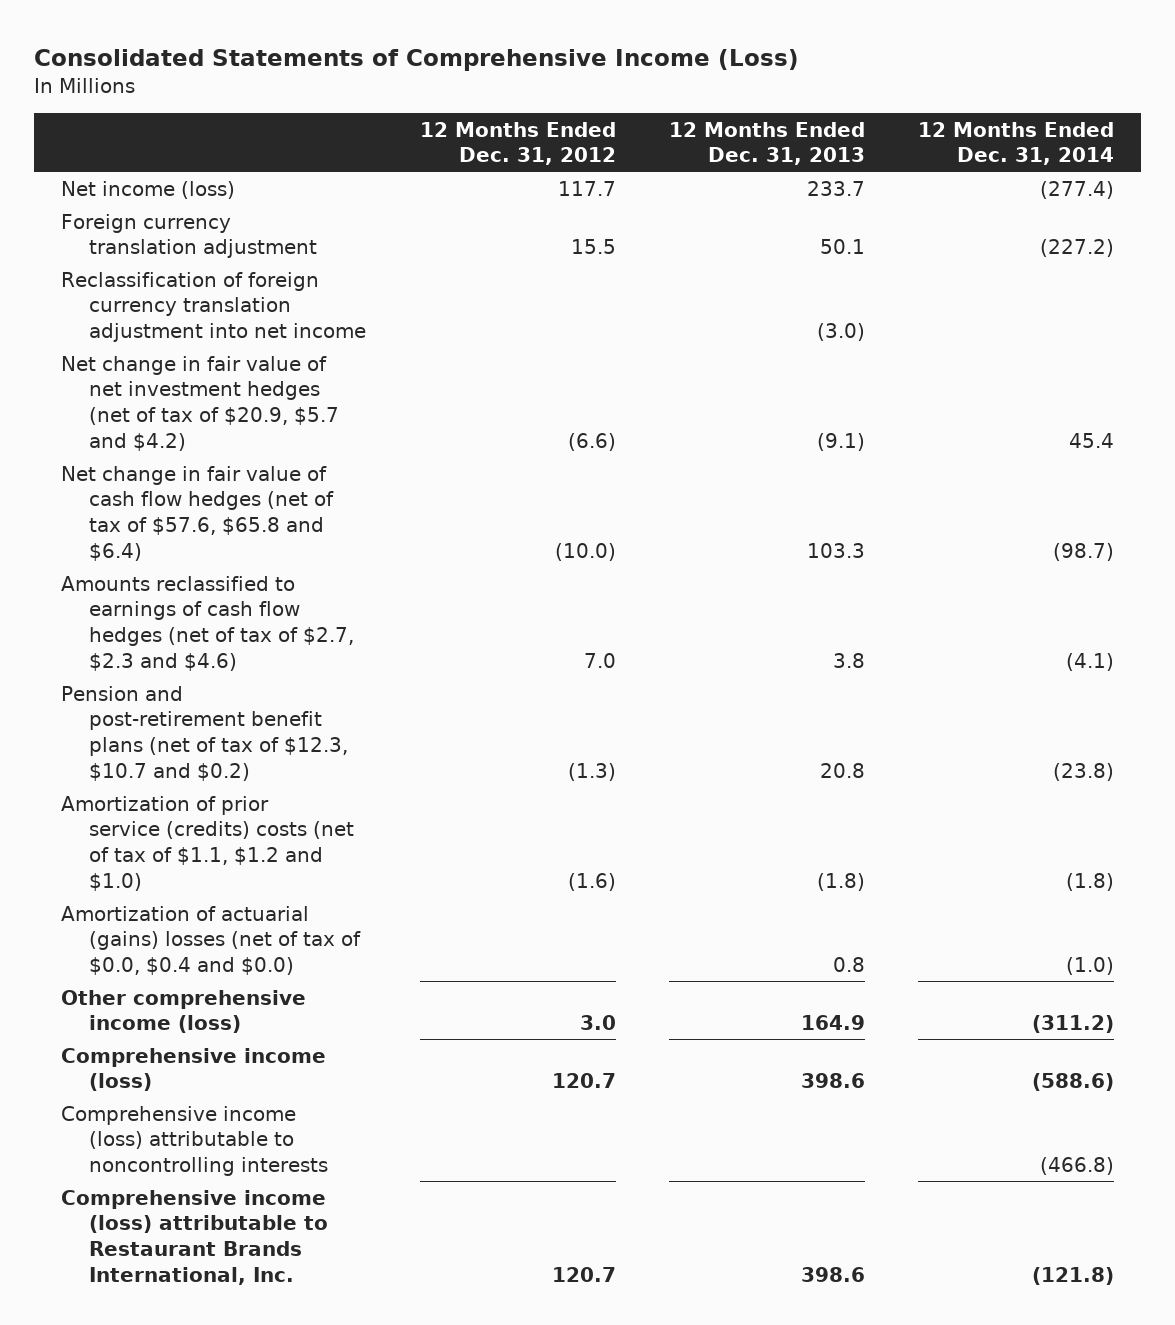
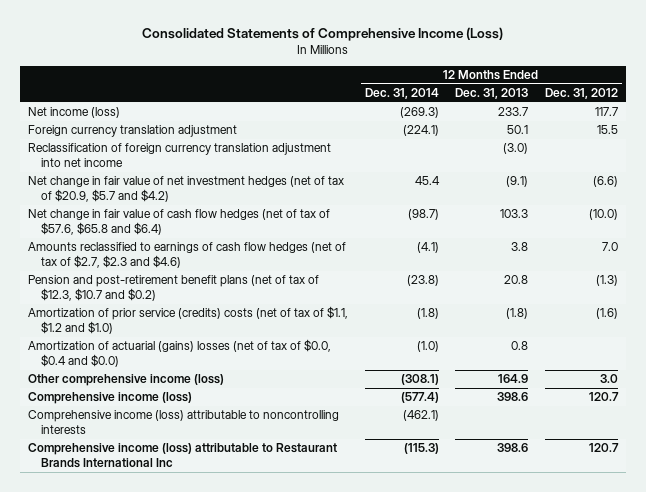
[1040,180,1115,199] (277.4) -> [399,107,439,119] (269.3)
[1040,239,1115,258] (227.2) -> [402,125,439,137] (224.1)
[1032,1015,1115,1034] (311.2) -> [400,374,439,386] (308.1)
[1032,1073,1115,1092] (588.6) -> [400,392,439,404] (577.4)
[1040,1157,1115,1176] (466.8) -> [402,410,439,422] (462.1)
[60,1189,329,1285] Comprehensive income (loss) attributable to Restaurant Brands International, Inc. -> [28,443,338,469] Comprehensive income (loss) attributable to Restaurant Brands International Inc
[1032,1266,1115,1285] (121.8) -> [403,443,439,455] (115.3)

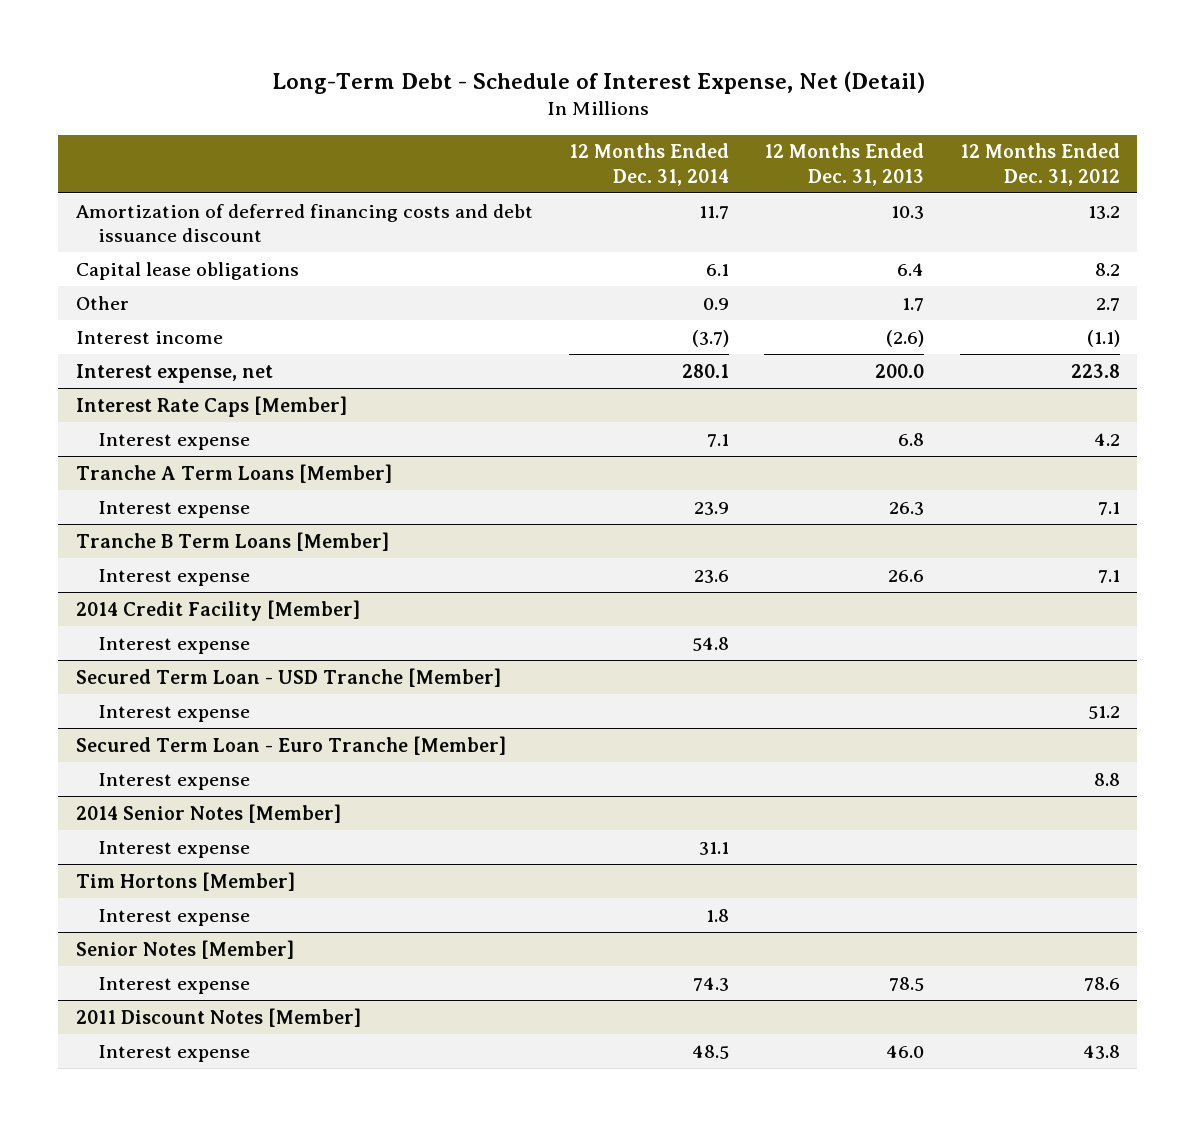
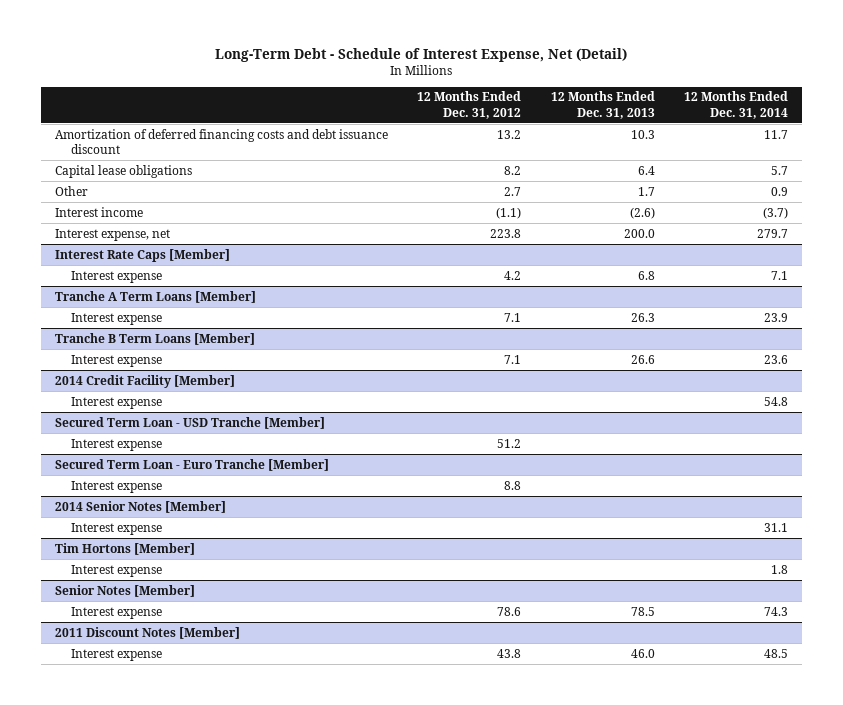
[705,263,729,276] 6.1 -> [770,165,788,175] 5.7
[681,363,729,378] 280.1 -> [756,228,788,238] 279.7

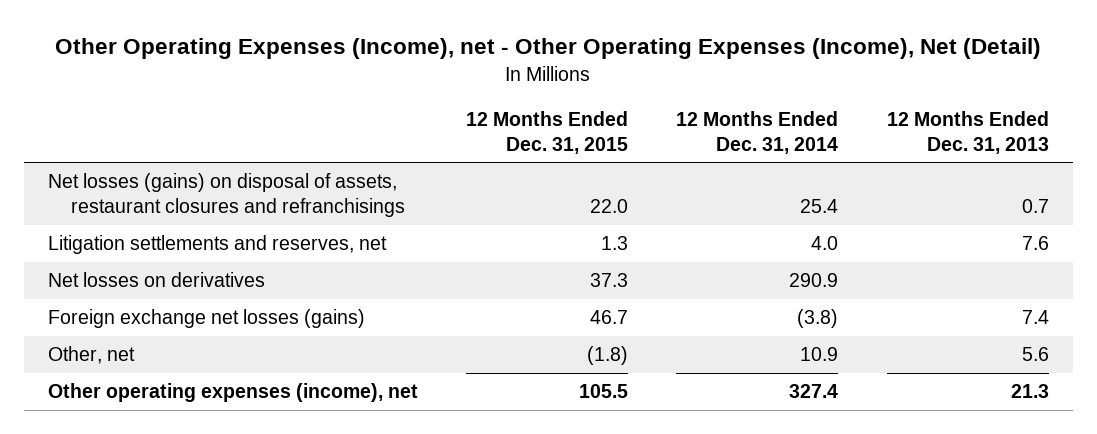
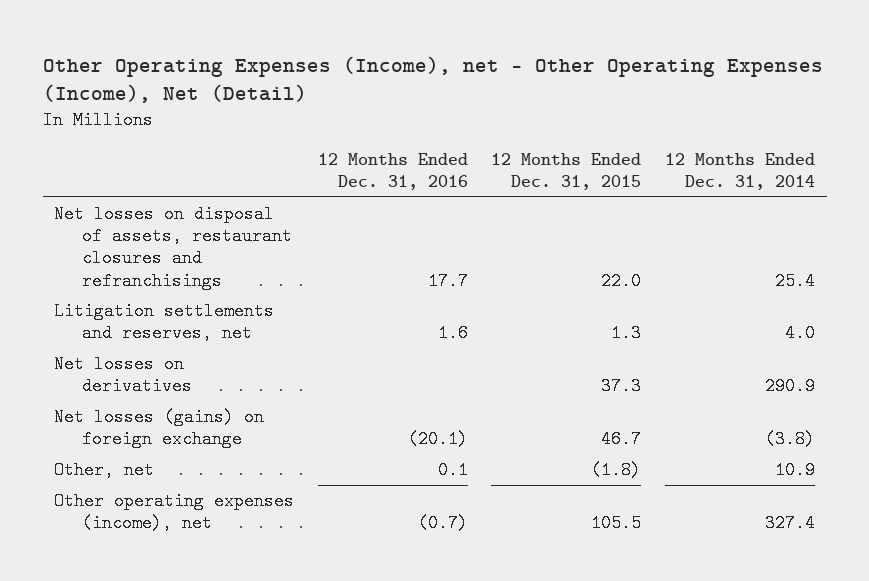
[886,110,1049,154] 12 Months Ended Dec. 31, 2013 -> none
none -> [317,152,468,191] 12 Months Ended Dec. 31, 2016
[48,173,405,218] Net losses (gains) on disposal of assets, restaurant closures and refranchisings -> [54,205,293,290] Net losses on disposal of assets, restaurant closures and refranchisings
[48,309,366,329] Foreign exchange net losses (gains) -> [54,408,265,449] Net losses (gains) on foreign exchange

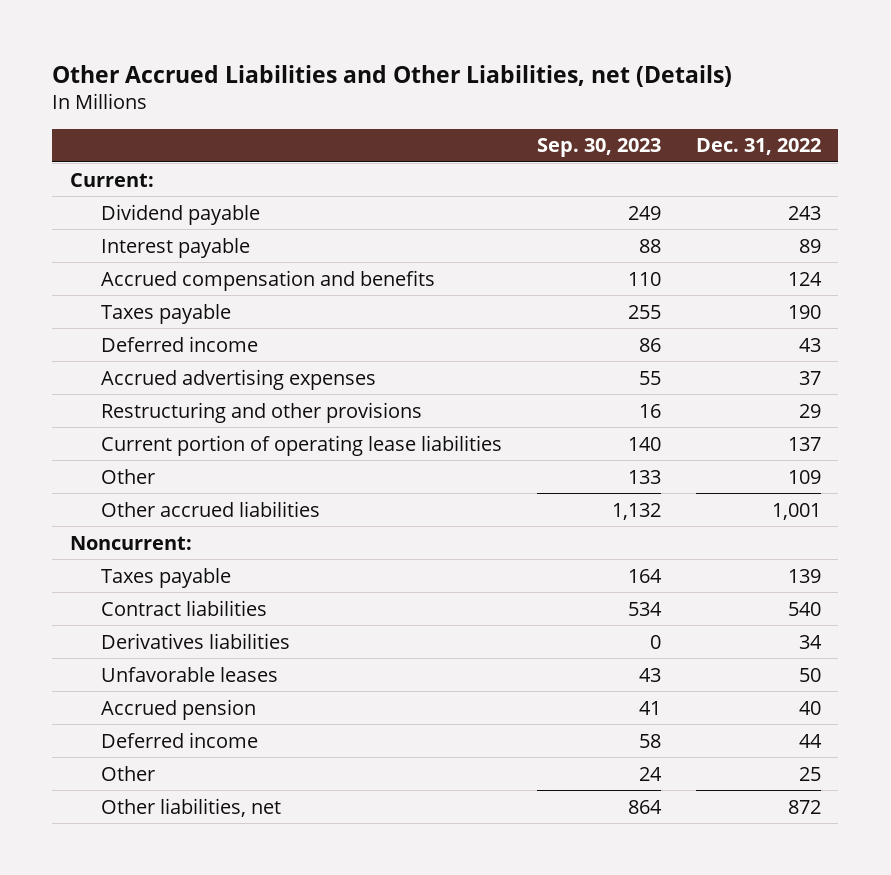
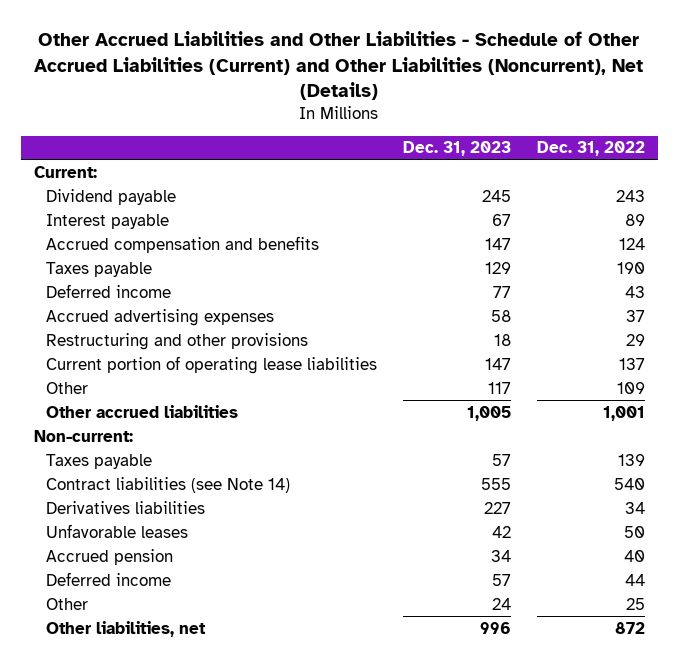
[52,64,733,87] Other Accrued Liabilities and Other Liabilities, net (Details) -> [34,31,644,101] Other Accrued Liabilities and Other Liabilities - Schedule of Other Accrued Liabilities (Current) and Other Liabilities (Noncurrent), Net (Details)
[536,138,661,158] Sep. 30, 2023 -> none
none -> [403,141,512,157] Dec. 31, 2023
[69,535,192,550] Noncurrent: -> [33,429,133,442] Non-current:
[100,599,267,616] Contract liabilities -> [46,476,291,493] Contract liabilities (see Note 14)

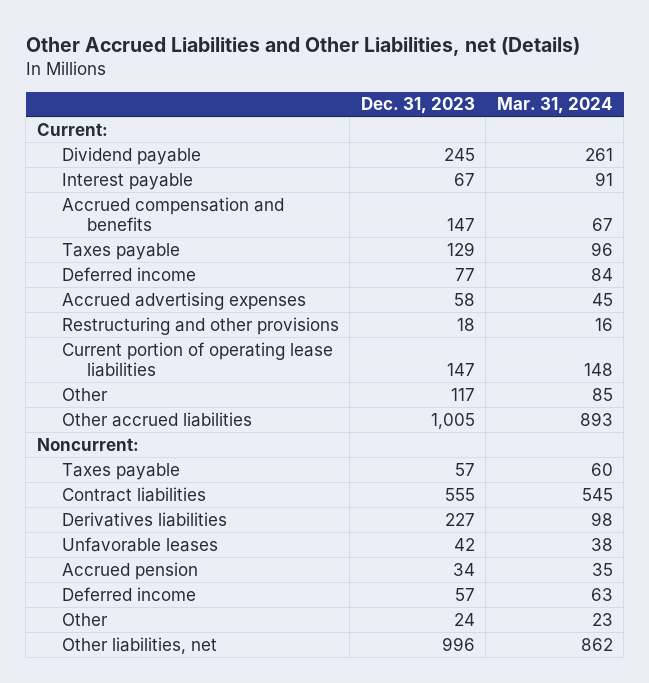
[34,31,644,101] Other Accrued Liabilities and Other Liabilities - Schedule of Other Accrued Liabilities (Current) and Other Liabilities (Noncurrent), Net (Details) -> [25,36,580,56] Other Accrued Liabilities and Other Liabilities, net (Details)
[537,141,646,157] Dec. 31, 2022 -> none
none -> [496,97,613,115] Mar. 31, 2024
[33,429,133,442] Non-current: -> [36,437,139,451] Noncurrent:
[46,476,291,493] Contract liabilities (see Note 14) -> [61,486,206,502] Contract liabilities

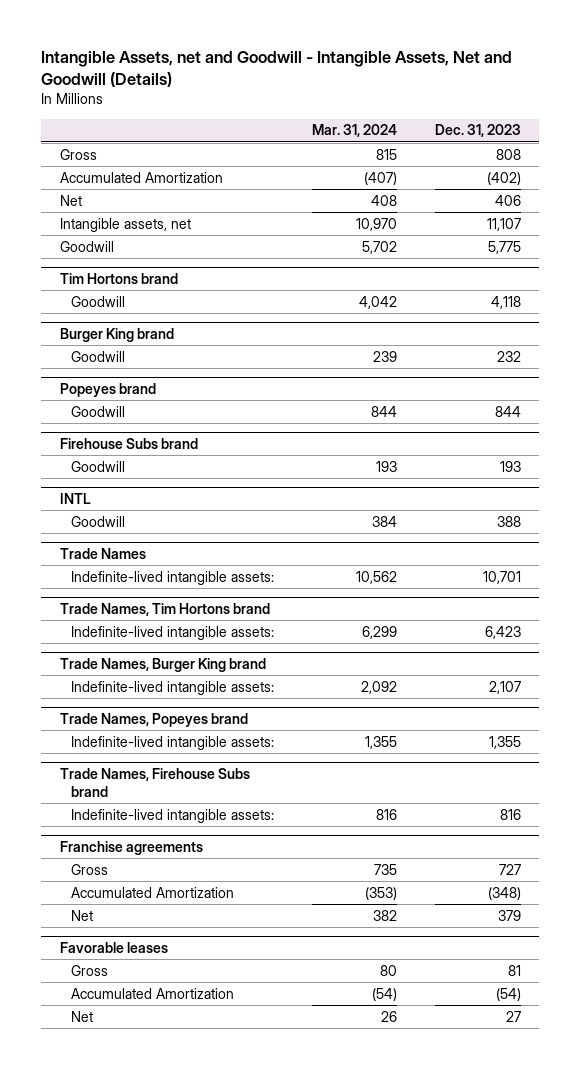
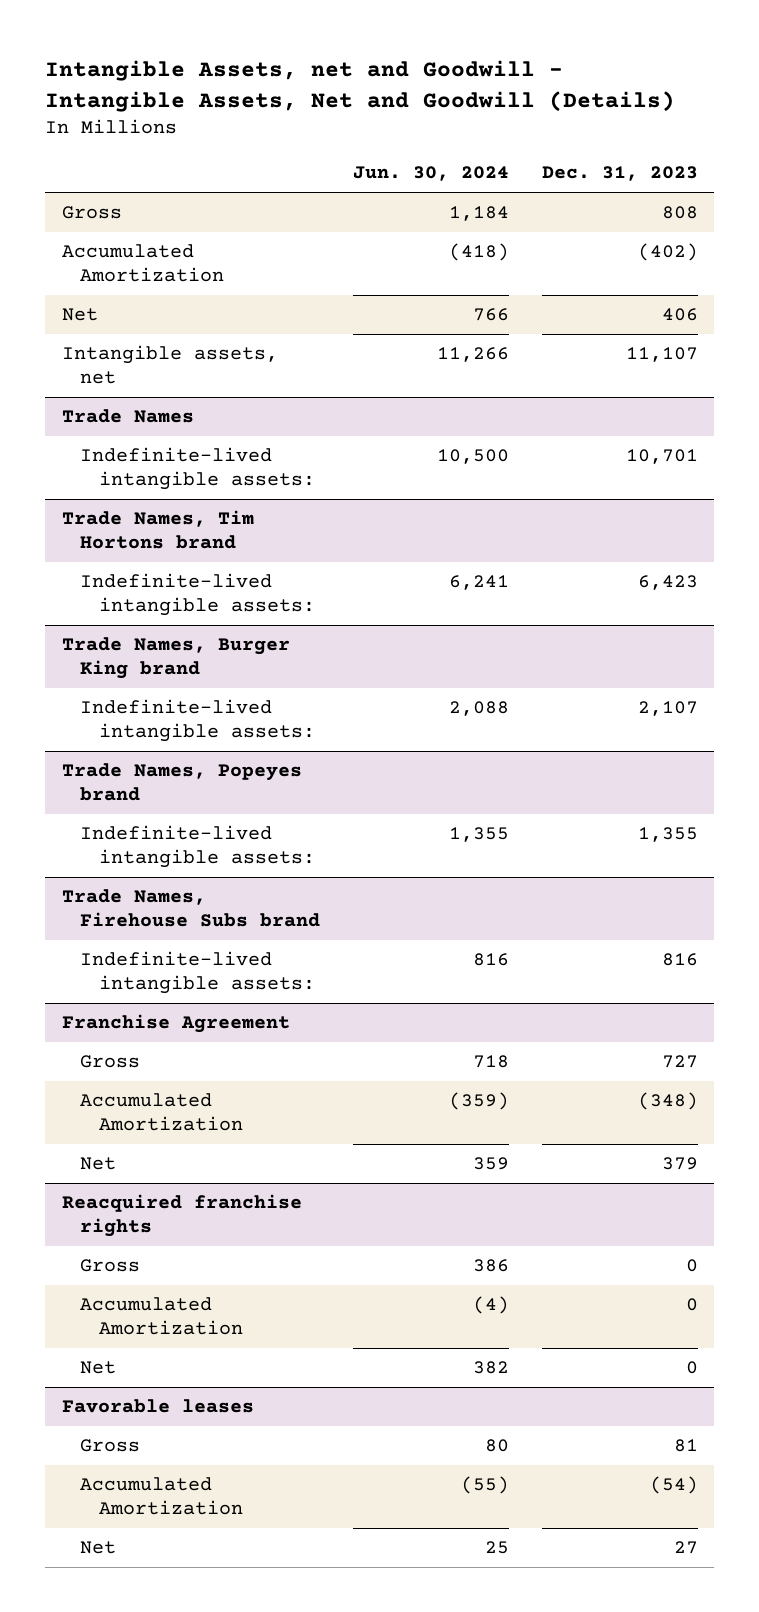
[311,124,397,138] Mar. 31, 2024 -> none
none -> [353,166,510,182] Jun. 30, 2024
[60,240,115,252] Goodwill -> none
[60,272,179,284] Tim Hortons brand -> none
[71,295,126,307] Goodwill -> none
[60,327,175,342] Burger King brand -> none
[71,350,126,362] Goodwill -> none
[60,382,157,397] Popeyes brand -> none
[71,405,126,417] Goodwill -> none
[60,437,199,449] Firehouse Subs brand -> none
[71,460,126,472] Goodwill -> none
[60,492,92,504] INTL -> none
[71,515,126,527] Goodwill -> none
[60,840,204,855] Franchise agreements -> [61,1014,290,1034] Franchise Agreement
none -> [61,1194,302,1238] Reacquired franchise rights
none -> [80,1259,141,1273] Gross
none -> [80,1297,243,1336] Accumulated Amortization
none -> [80,1361,117,1375] Net

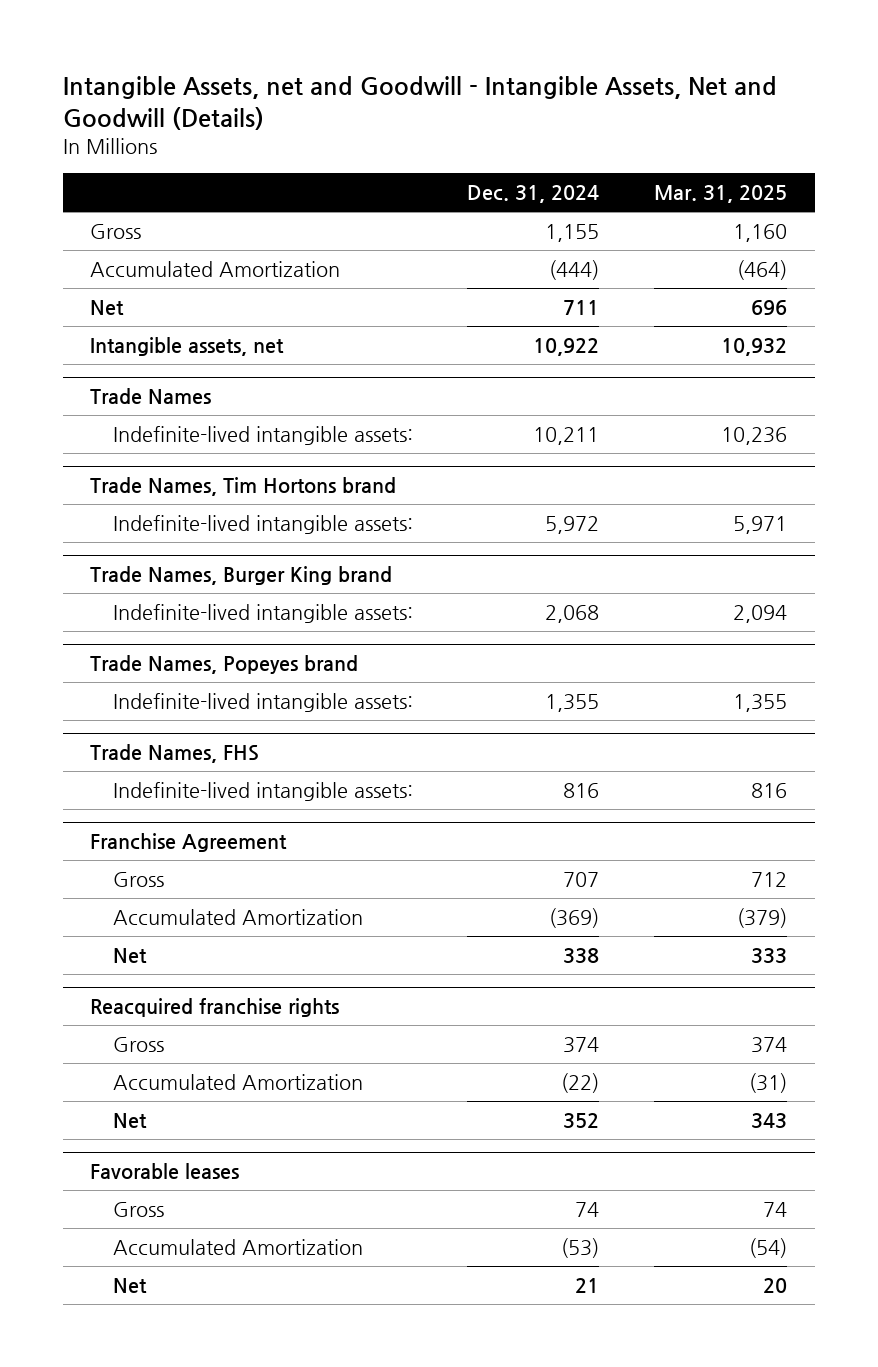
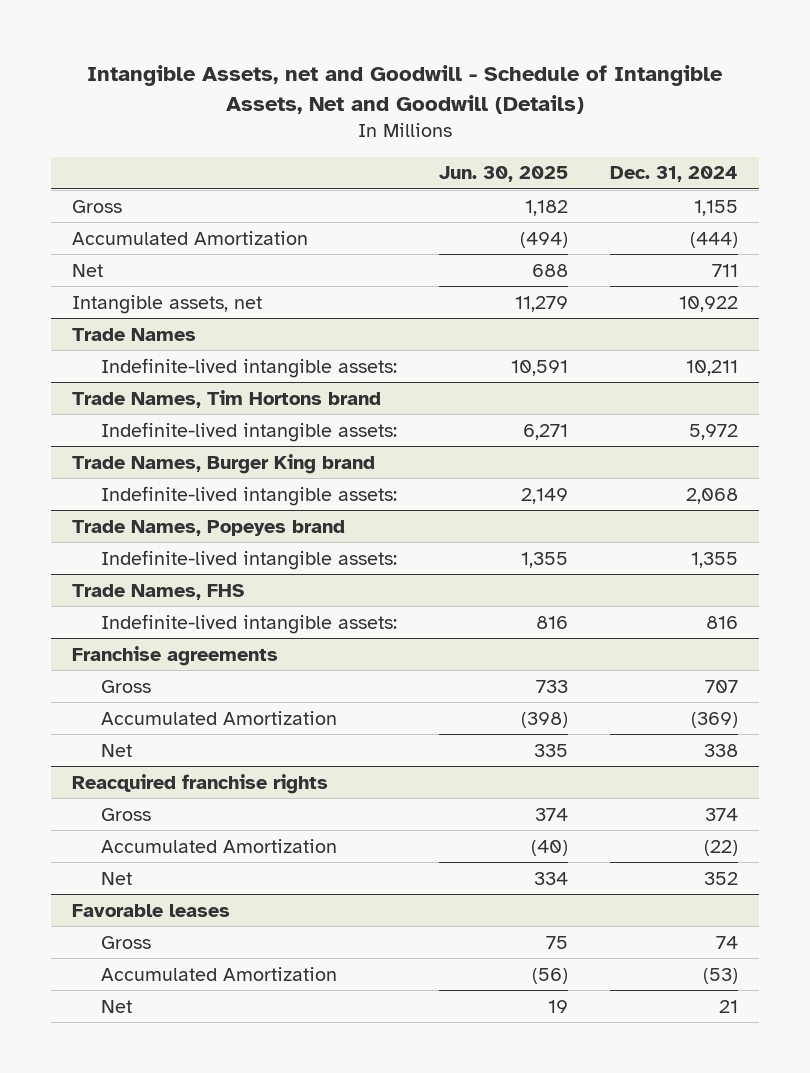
[62,76,777,130] Intangible Assets, net and Goodwill - Intangible Assets, Net and Goodwill (Details) -> [86,65,723,115] Intangible Assets, net and Goodwill - Schedule of Intangible Assets, Net and Goodwill (Details)
[654,185,788,204] Mar. 31, 2025 -> none
none -> [439,166,569,183] Jun. 30, 2025
[90,833,288,853] Franchise Agreement -> [71,645,278,666] Franchise agreements

